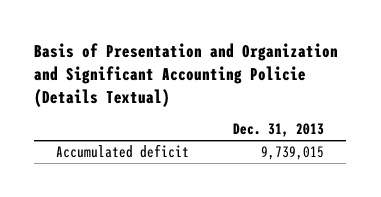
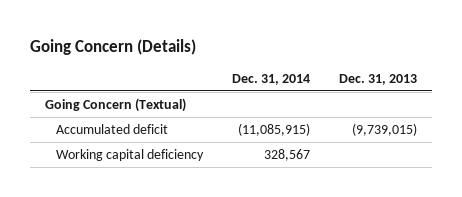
[34,43,339,108] Basis of Presentation and Organization and Significant Accounting Policie (Details Textual) -> [29,38,196,55] Going Concern (Details)
none -> [232,73,311,85] Dec. 31, 2014
none -> [44,98,186,113] Going Concern (Textual)
[261,146,325,161] 9,739,015 -> [352,123,418,137] (9,739,015)
none -> [55,149,204,162] Working capital deficiency

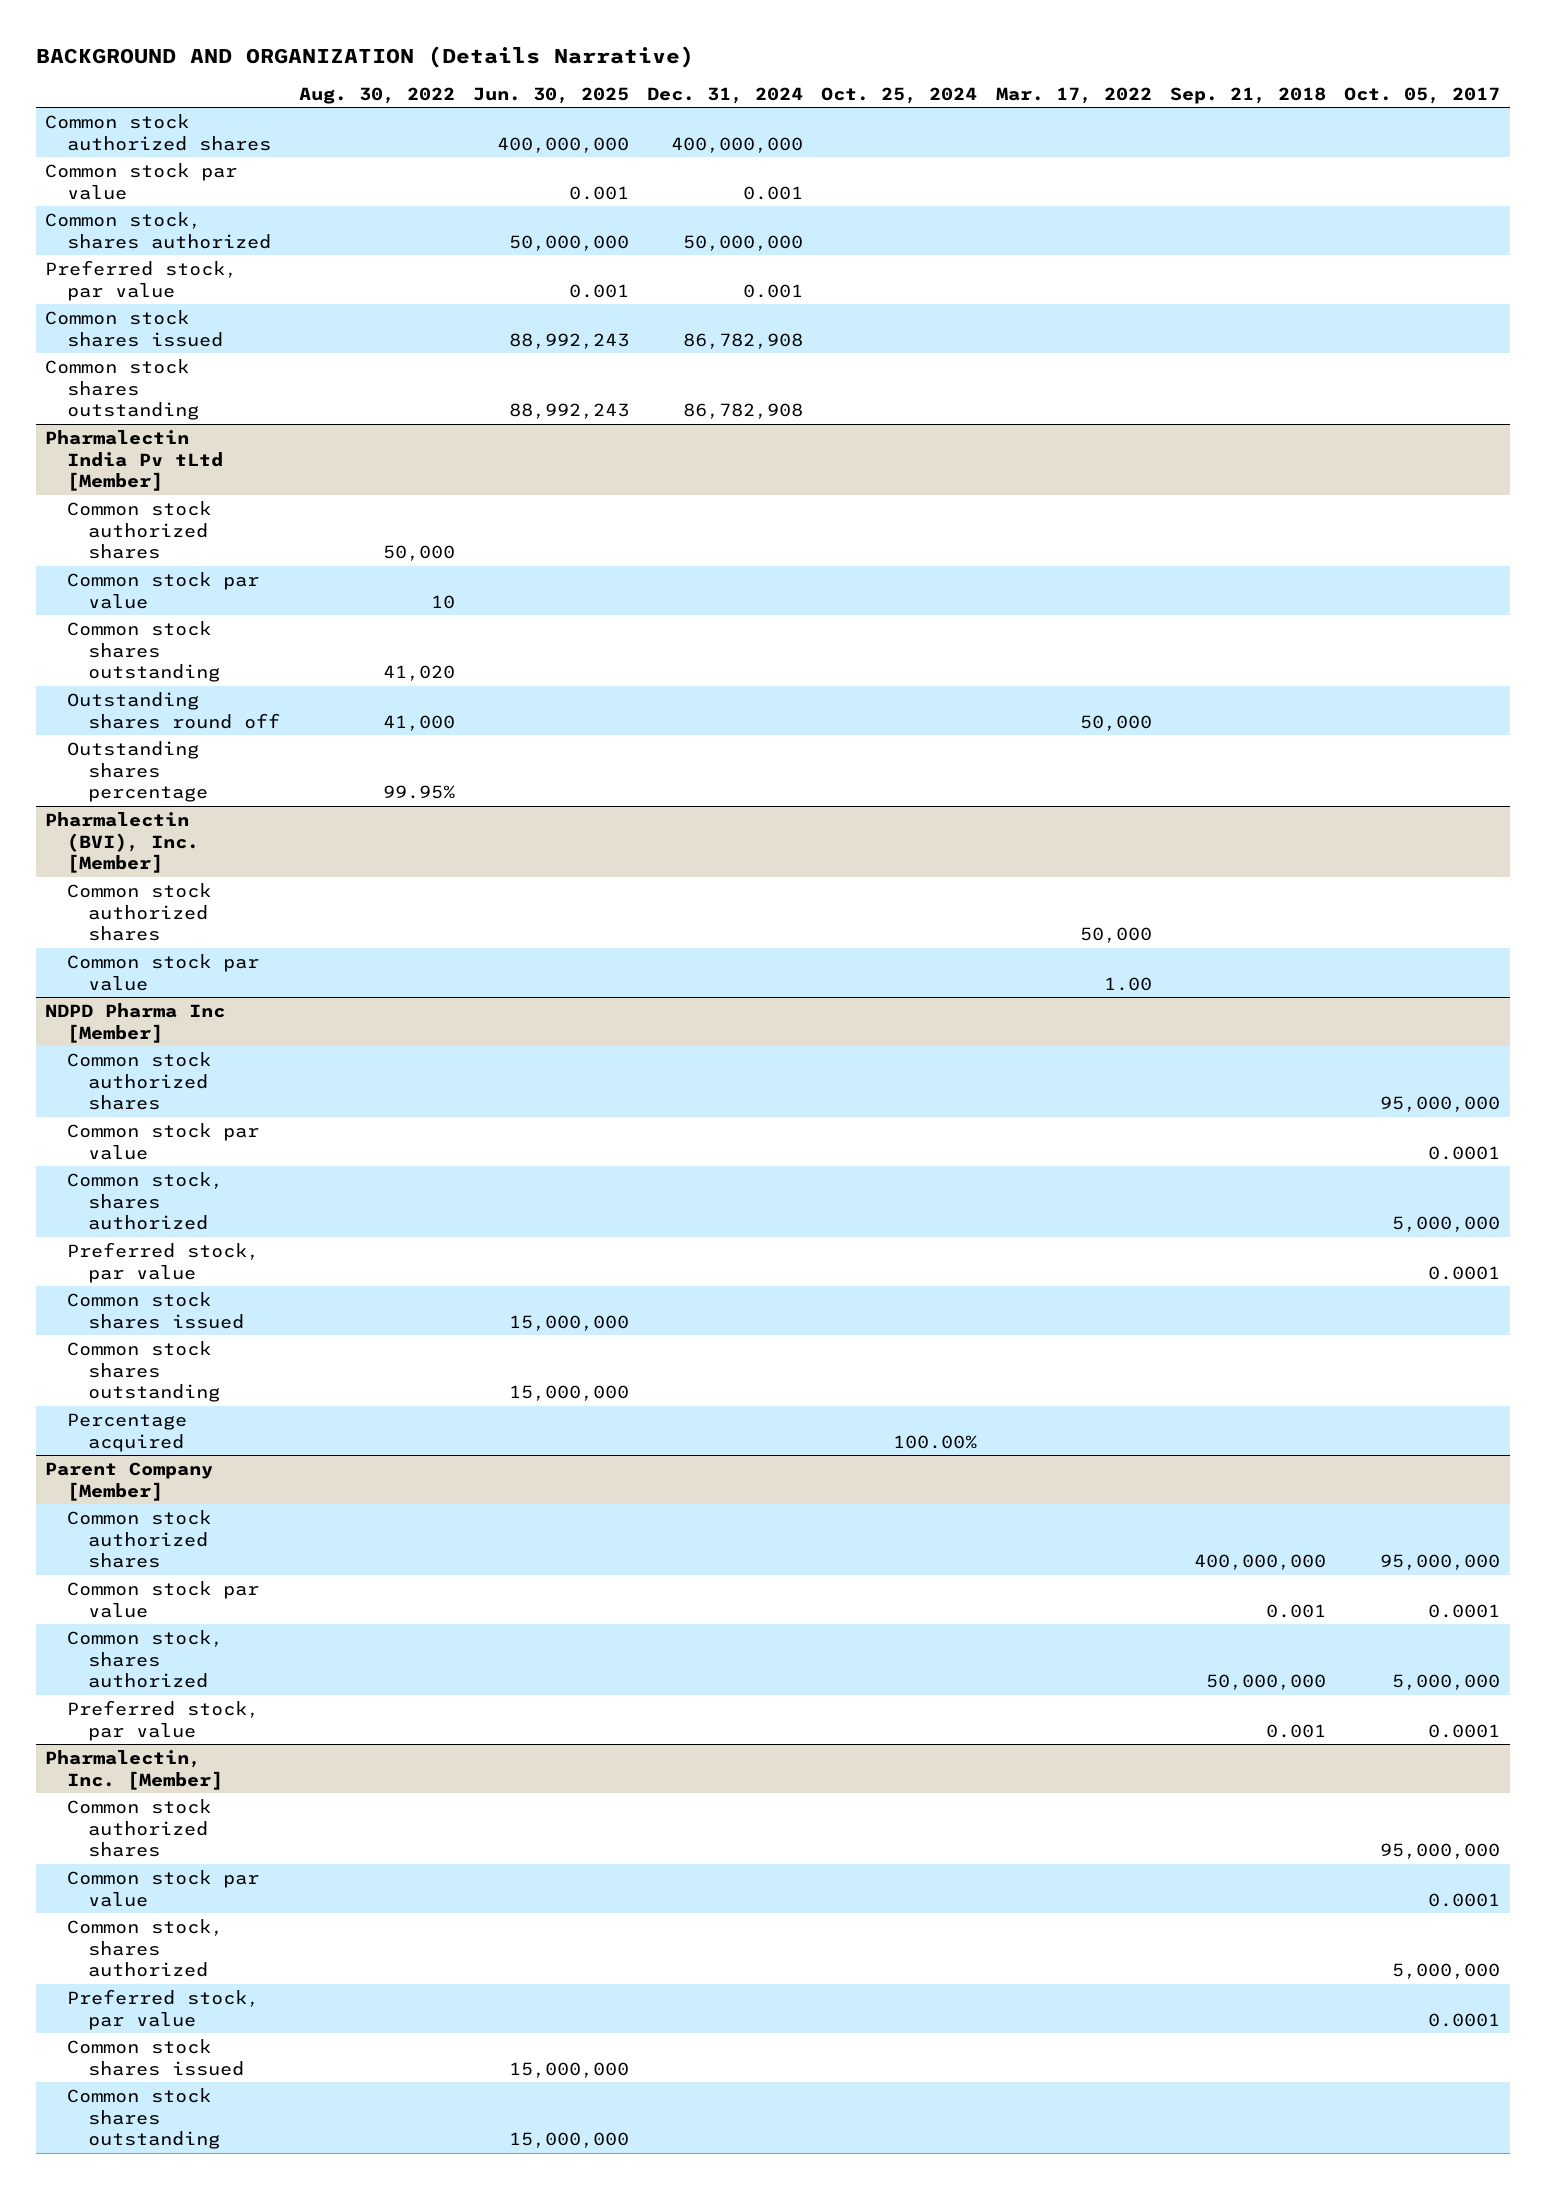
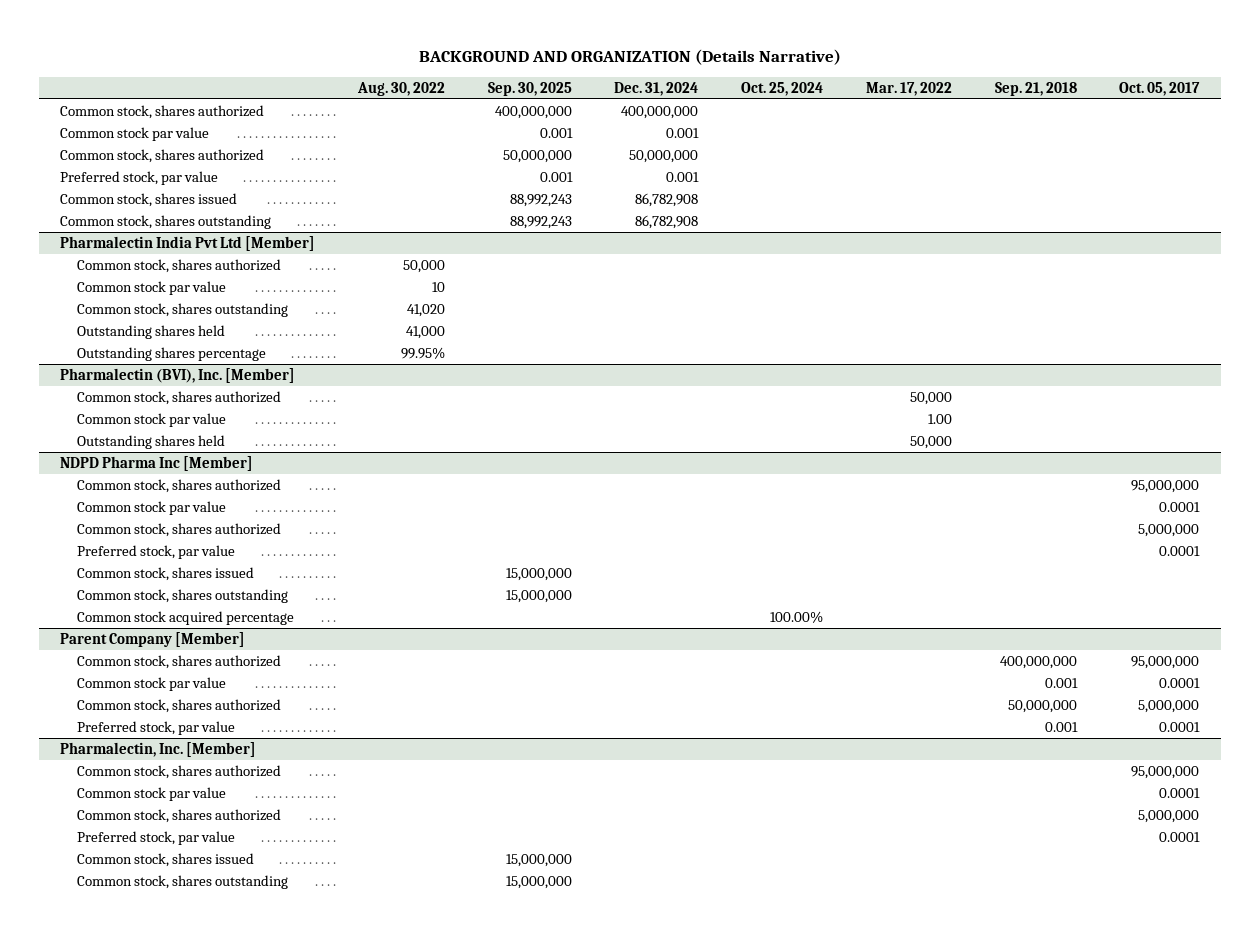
[472,86,629,104] Jun. 30, 2025 -> none
none -> [487,81,572,96] Sep. 30, 2025
[45,113,271,151] Common stock authorized shares -> [60,105,265,120] Common stock, shares authorized
[45,309,223,347] Common stock shares issued -> [60,193,238,208] Common stock, shares issued
[45,358,199,421] Common stock shares outstanding -> [60,215,272,230] Common stock, shares outstanding
[45,429,223,492] Pharmalectin India Pv tLtd [Member] -> [60,236,316,252] Pharmalectin India Pvt Ltd [Member]
[66,500,211,560] Common stock authorized shares -> [77,259,282,274] Common stock, shares authorized
[66,691,281,729] Outstanding shares round off -> none
[66,620,221,683] Common stock shares outstanding -> [77,303,289,318] Common stock, shares outstanding
none -> [77,325,226,340] Outstanding shares held
[66,882,211,942] Common stock authorized shares -> [77,391,282,406] Common stock, shares authorized
none -> [77,435,226,450] Outstanding shares held
[66,1051,211,1111] Common stock authorized shares -> [77,479,282,494] Common stock, shares authorized
[66,1291,245,1329] Common stock shares issued -> [77,567,255,582] Common stock, shares issued
[66,1340,221,1403] Common stock shares outstanding -> [77,589,289,604] Common stock, shares outstanding
[66,1412,187,1452] Percentage acquired -> [77,611,295,626] Common stock acquired percentage
[66,1509,211,1569] Common stock authorized shares -> [77,655,282,670] Common stock, shares authorized
[66,1798,211,1858] Common stock authorized shares -> [77,765,282,780] Common stock, shares authorized
[66,2038,245,2076] Common stock shares issued -> [77,853,255,868] Common stock, shares issued
[66,2087,221,2150] Common stock shares outstanding -> [77,875,289,890] Common stock, shares outstanding

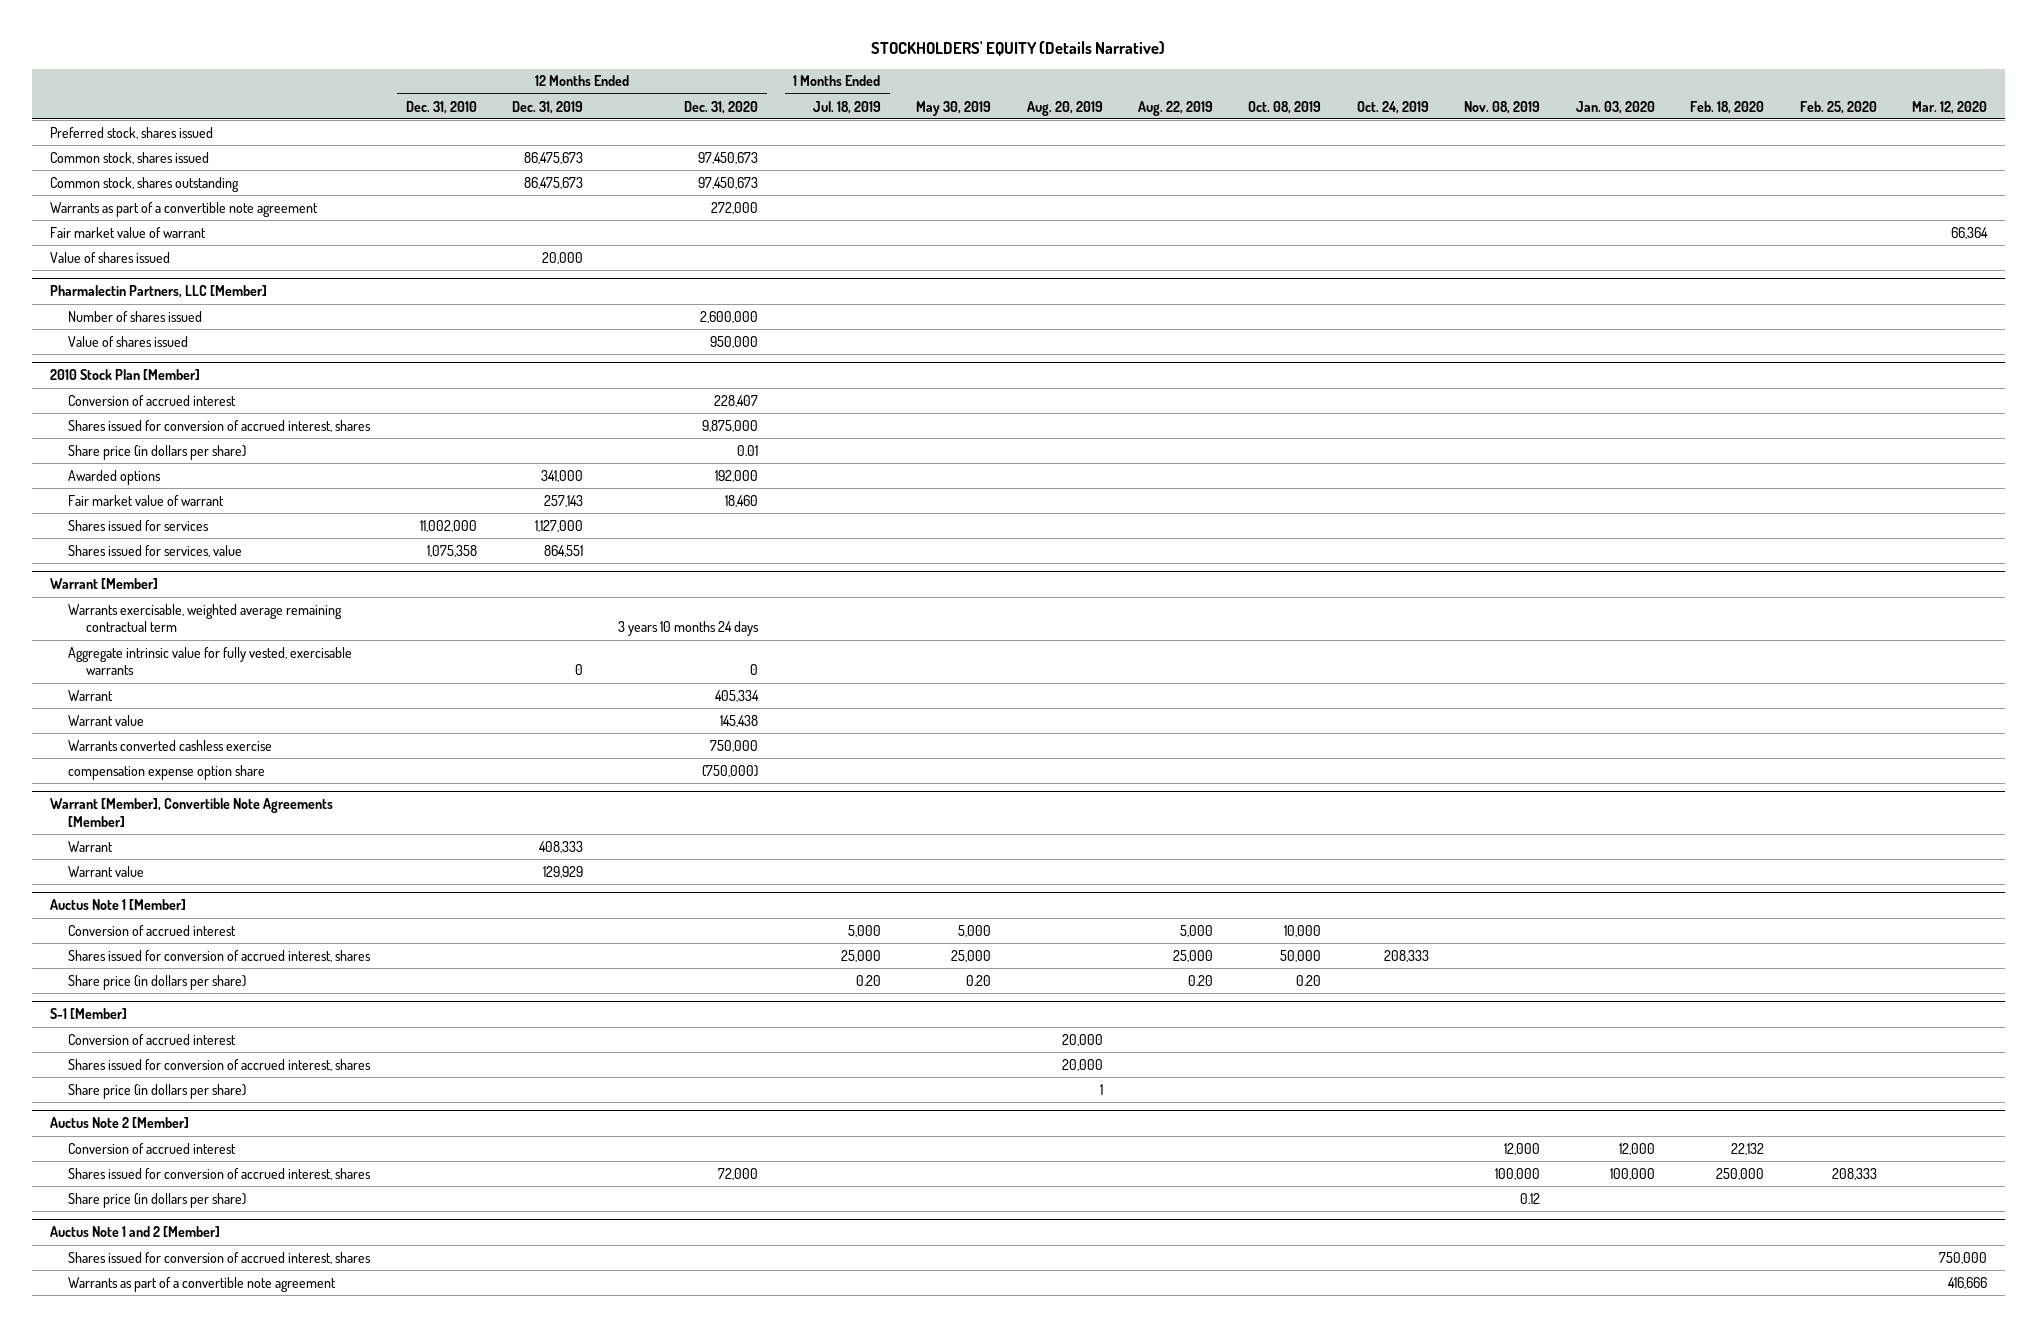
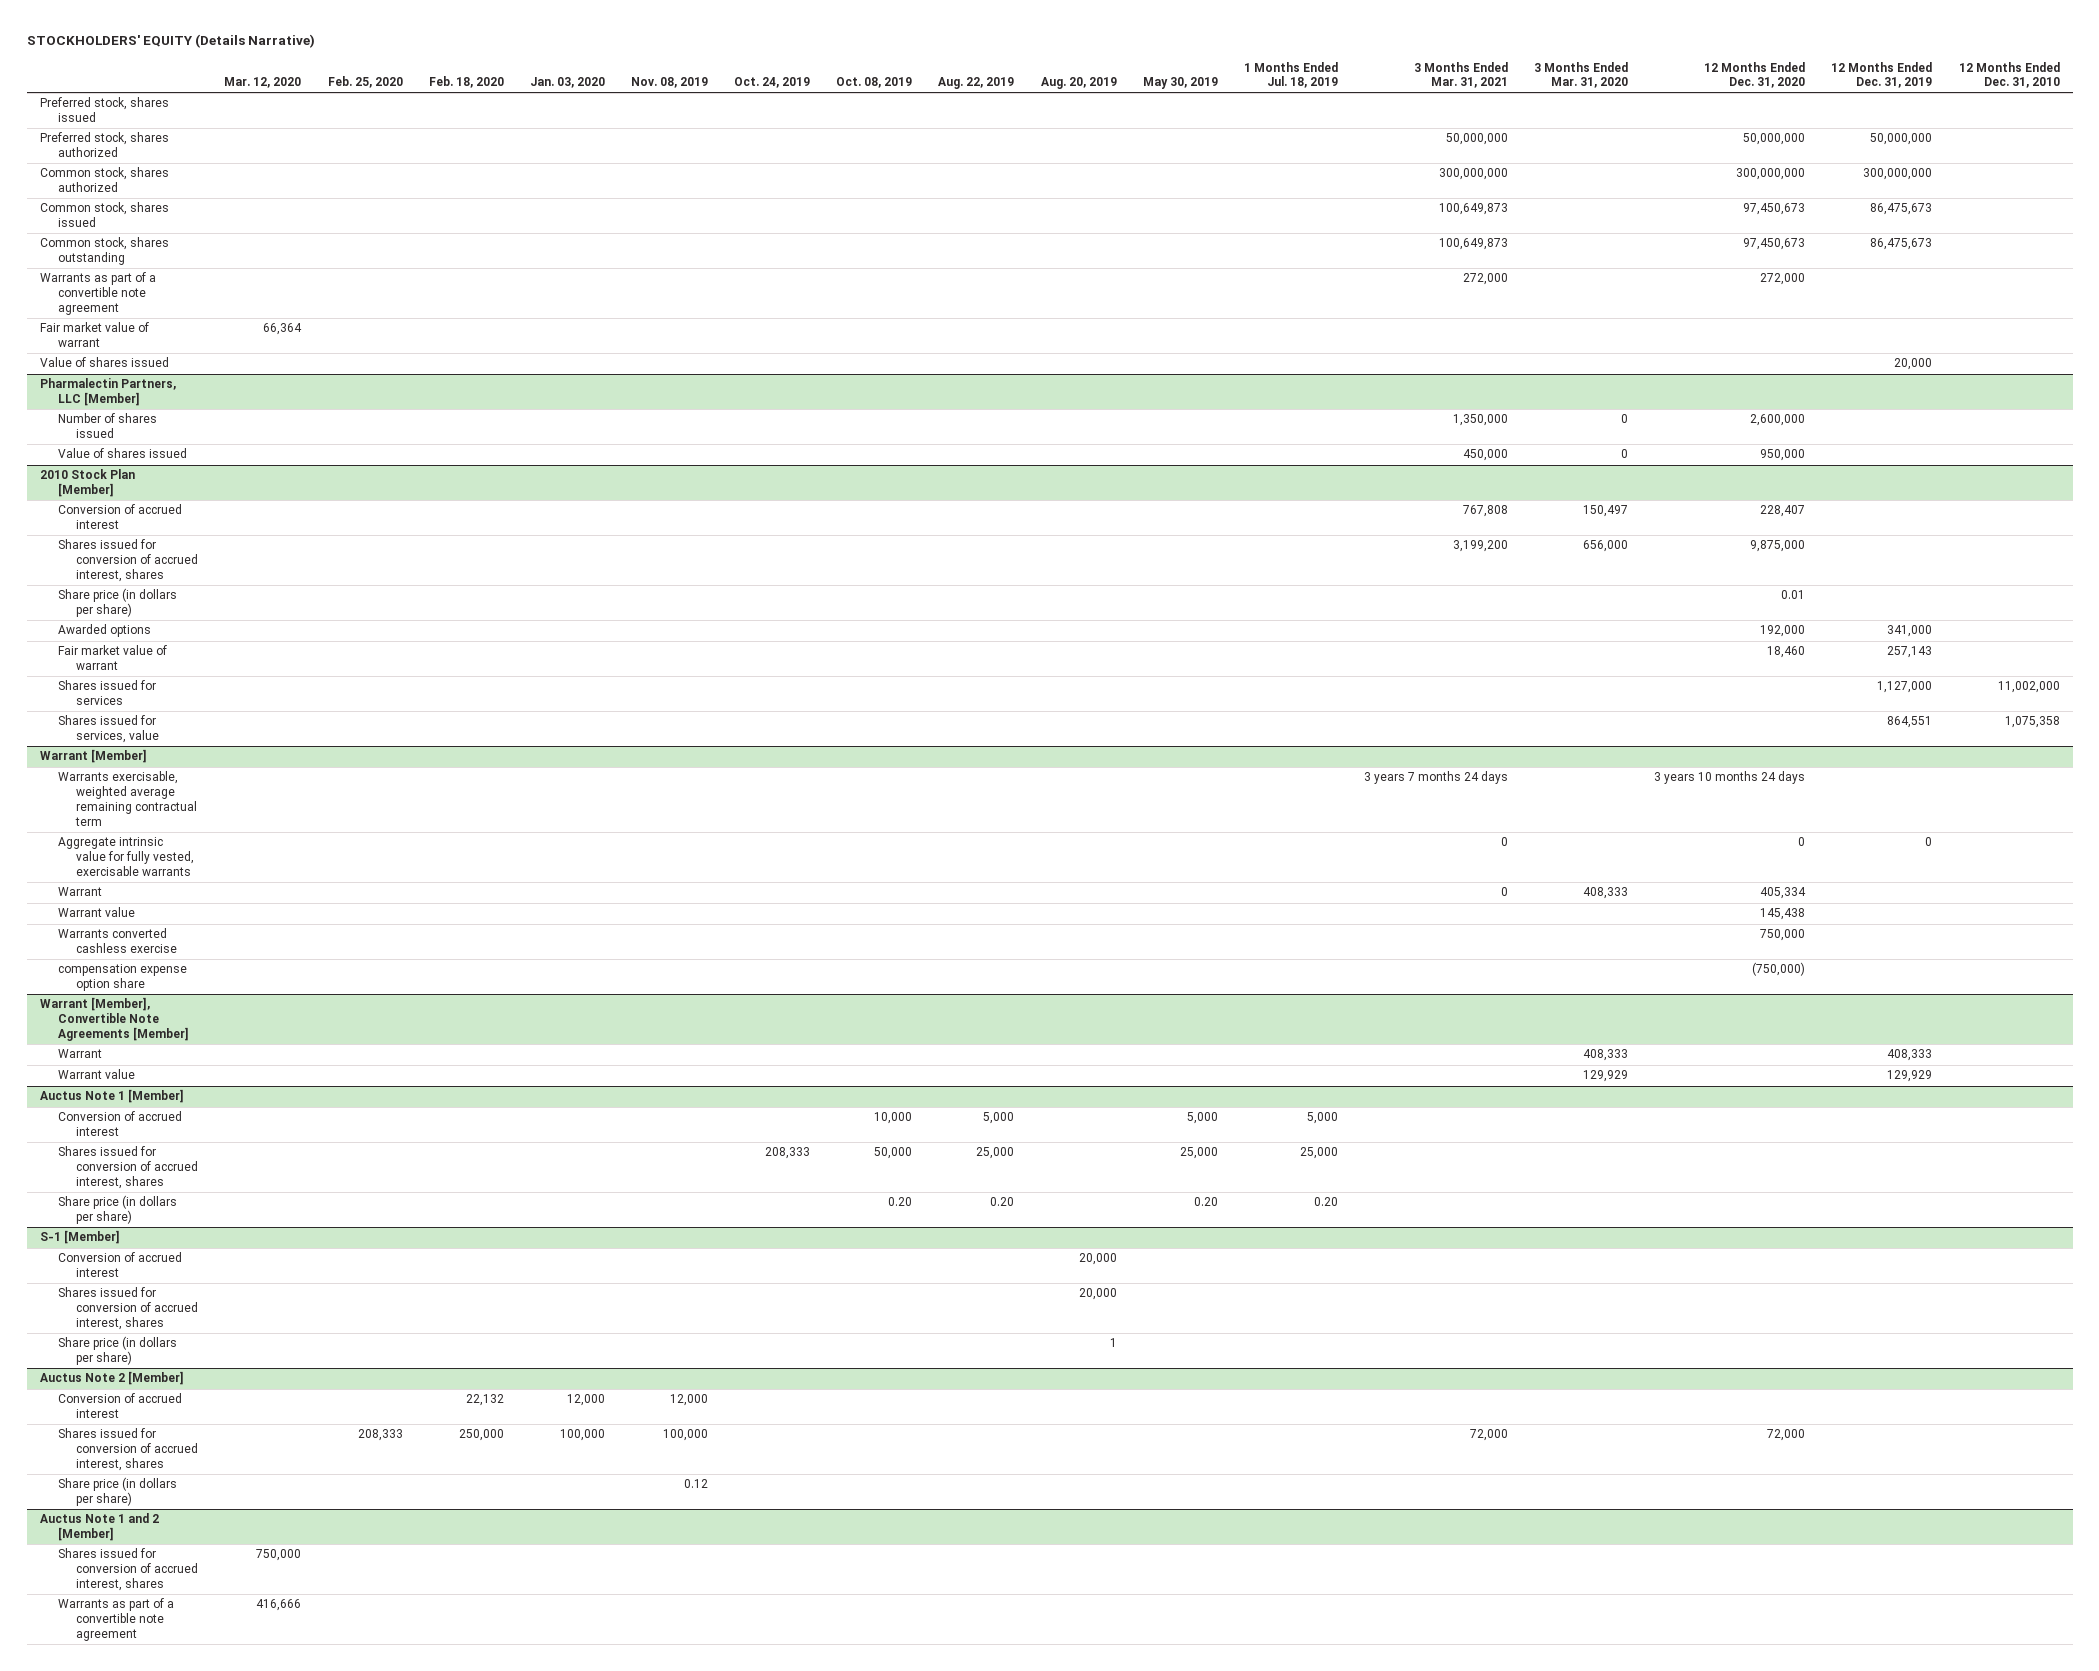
none -> [1413,61,1508,89] 3 Months Ended Mar. 31, 2021
none -> [1534,61,1629,89] 3 Months Ended Mar. 31, 2020
none -> [39,132,169,158] Preferred stock, shares authorized
none -> [39,167,169,193] Common stock, shares authorized

